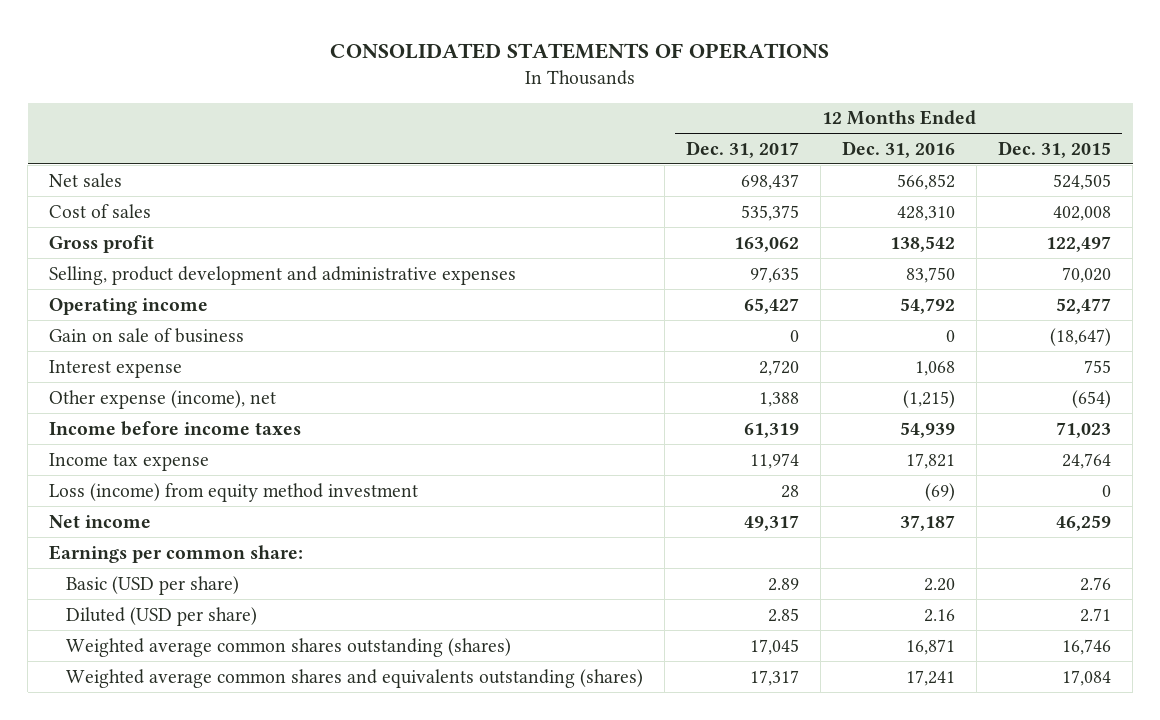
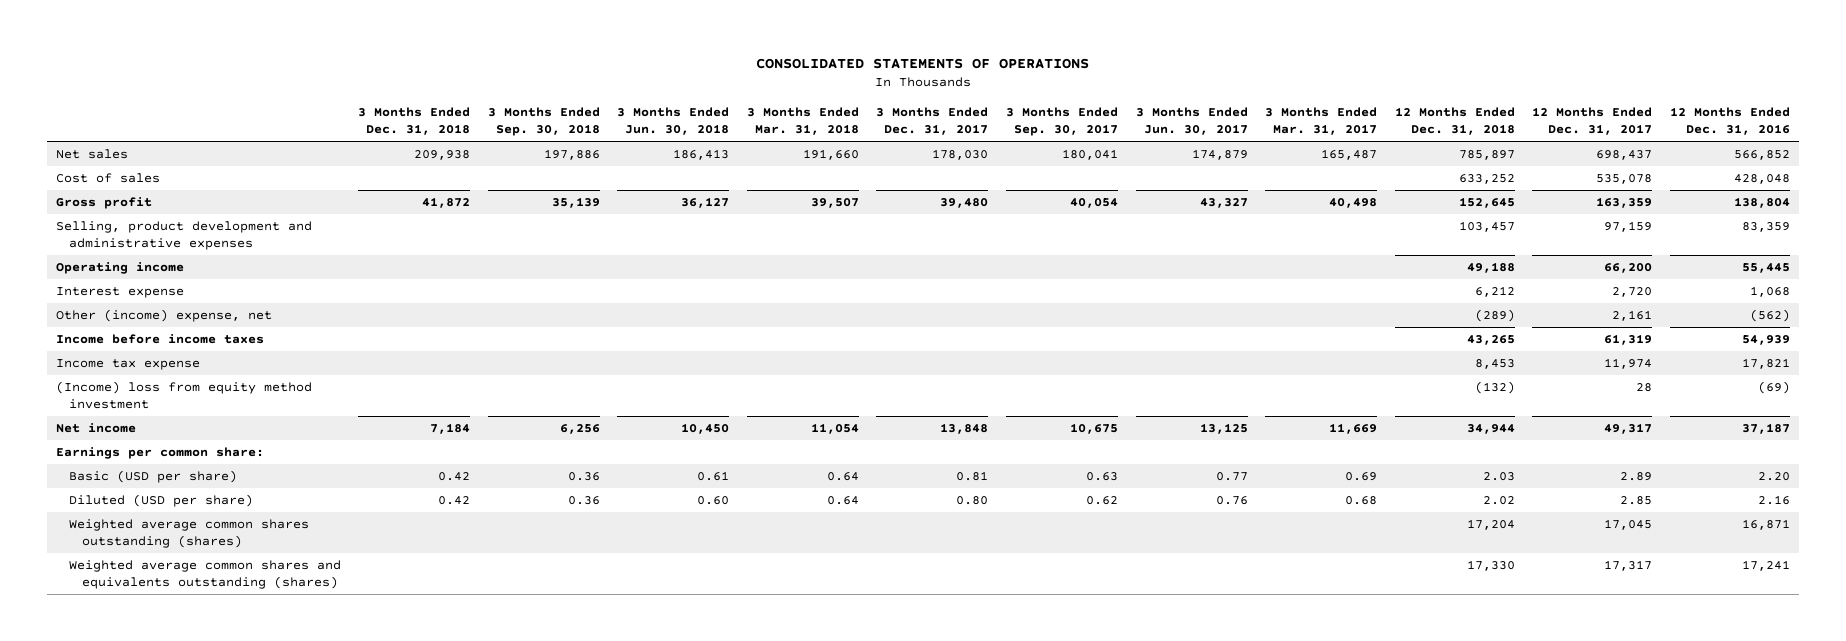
[998,140,1112,158] Dec. 31, 2015 -> none
none -> [358,107,471,136] 3 Months Ended Dec. 31, 2018
none -> [487,107,600,137] 3 Months Ended Sep. 30, 2018
none -> [617,107,730,136] 3 Months Ended Jun. 30, 2018
none -> [746,107,859,136] 3 Months Ended Mar. 31, 2018
none -> [876,107,989,136] 3 Months Ended Dec. 31, 2017
none -> [1006,107,1119,137] 3 Months Ended Sep. 30, 2017
none -> [1135,107,1248,136] 3 Months Ended Jun. 30, 2017
none -> [1265,107,1378,136] 3 Months Ended Mar. 31, 2017
none -> [1394,107,1515,136] 12 Months Ended Dec. 31, 2018
[49,327,245,343] Gain on sale of business -> none
[740,204,799,221] 535,375 -> [1596,173,1653,184] 535,078
[897,205,956,221] 428,310 -> [1733,173,1790,184] 428,048
[733,236,799,252] 163,062 -> [1596,196,1653,208] 163,359
[890,235,956,252] 138,542 -> [1733,196,1790,208] 138,804
[749,266,799,283] 97,635 -> [1604,220,1653,232] 97,159
[906,266,956,283] 83,750 -> [1741,221,1790,232] 83,359
[743,297,799,314] 65,427 -> [1604,262,1653,273] 66,200
[900,297,956,314] 54,792 -> [1741,262,1790,273] 55,445
[49,389,277,409] Other expense (income), net -> [55,308,272,322] Other (income) expense, net
[758,391,799,407] 1,388 -> [1612,309,1653,321] 2,161
[903,389,956,408] (1,215) -> [1749,308,1790,322] (562)
[49,482,419,502] Loss (income) from equity method investment -> [55,380,312,410] (Income) loss from equity method investment

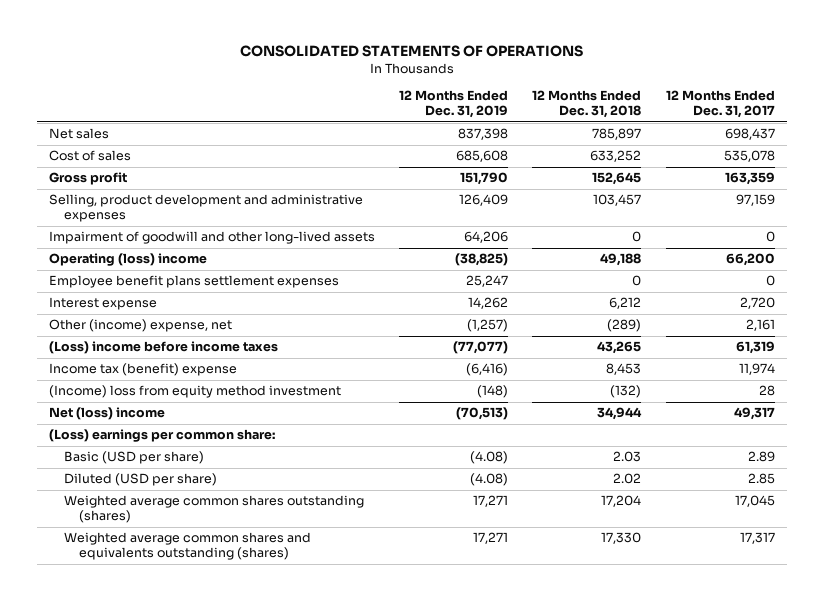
[358,107,471,136] 3 Months Ended Dec. 31, 2018 -> none
[487,107,600,137] 3 Months Ended Sep. 30, 2018 -> none
[617,107,730,136] 3 Months Ended Jun. 30, 2018 -> none
[746,107,859,136] 3 Months Ended Mar. 31, 2018 -> none
[876,107,989,136] 3 Months Ended Dec. 31, 2017 -> none
[1006,107,1119,137] 3 Months Ended Sep. 30, 2017 -> none
[1135,107,1248,136] 3 Months Ended Jun. 30, 2017 -> none
[1265,107,1378,136] 3 Months Ended Mar. 31, 2017 -> none
[1669,107,1790,136] 12 Months Ended Dec. 31, 2016 -> none
none -> [399,90,509,119] 12 Months Ended Dec. 31, 2019
none -> [49,231,376,245] Impairment of goodwill and other long-lived assets
[55,261,184,274] Operating income -> [49,253,208,267] Operating (loss) income
none -> [49,275,340,289] Employee benefit plans settlement expenses
[55,333,264,344] Income before income taxes -> [49,341,279,355] (Loss) income before income taxes
[55,358,200,370] Income tax expense -> [49,363,238,377] Income tax (benefit) expense
[55,422,136,433] Net income -> [49,407,166,421] Net (loss) income
[55,446,264,459] Earnings per common share: -> [49,429,276,443] (Loss) earnings per common share:

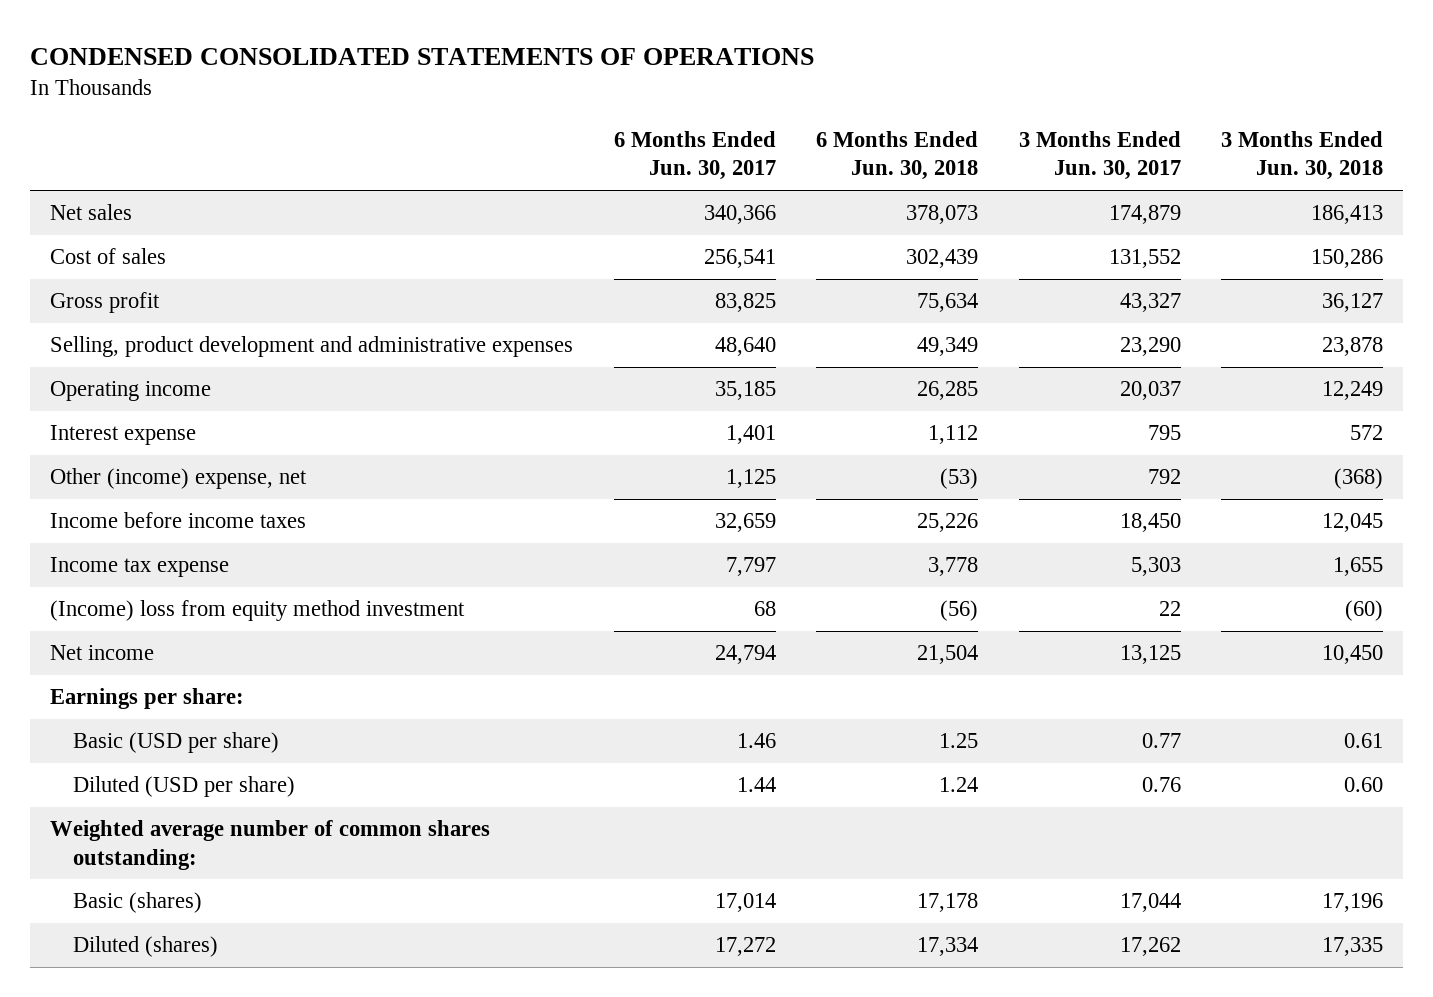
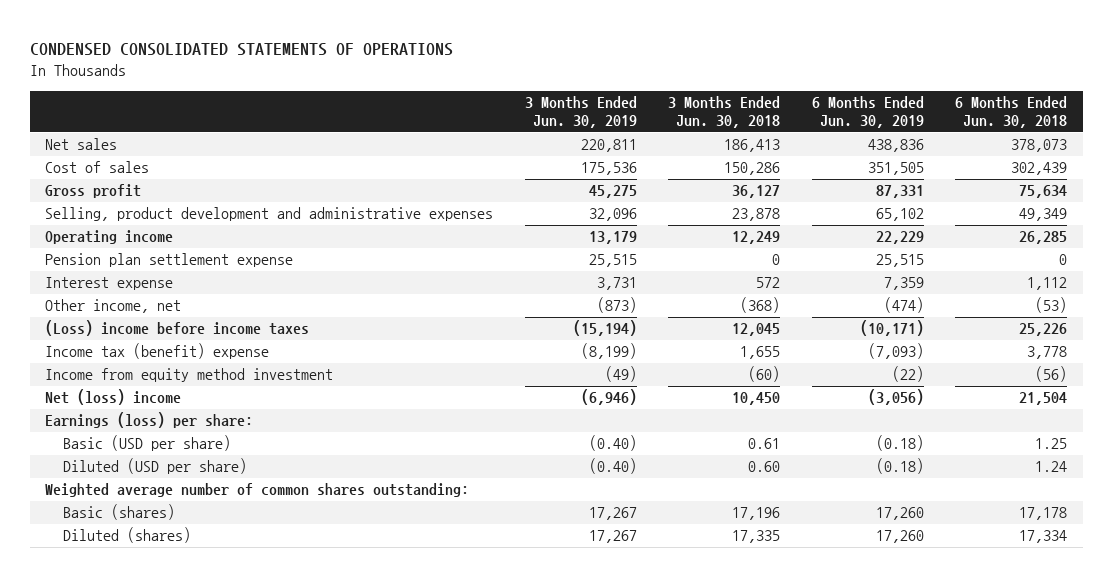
[613,131,776,181] 6 Months Ended Jun. 30, 2017 -> none
[1018,131,1181,181] 3 Months Ended Jun. 30, 2017 -> none
none -> [524,96,637,129] 3 Months Ended Jun. 30, 2019
none -> [811,96,924,129] 6 Months Ended Jun. 30, 2019
none -> [45,253,294,268] Pension plan settlement expense
[49,468,307,490] Other (income) expense, net -> [45,299,182,314] Other income, net
[49,512,306,529] Income before income taxes -> [45,320,310,337] (Loss) income before income taxes
[49,557,229,578] Income tax expense -> [45,343,270,360] Income tax (benefit) expense
[49,600,465,622] (Income) loss from equity method investment -> [45,368,334,383] Income from equity method investment
[49,645,154,661] Net income -> [45,389,182,406] Net (loss) income
[49,688,244,710] Earnings per share: -> [45,412,254,429] Earnings (loss) per share:

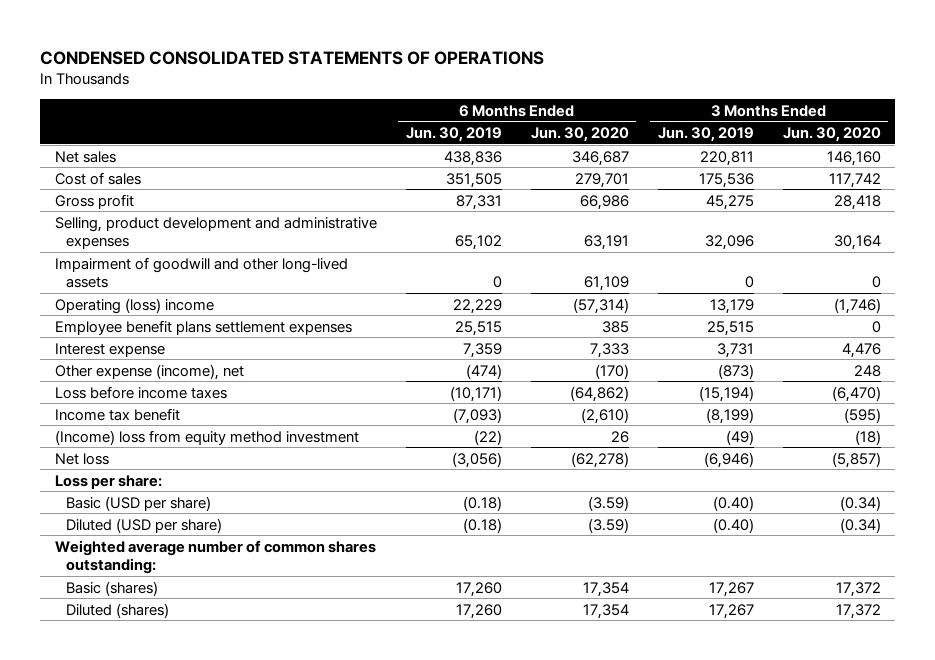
[668,96,781,129] 3 Months Ended Jun. 30, 2018 -> none
[955,96,1068,129] 6 Months Ended Jun. 30, 2018 -> none
none -> [530,126,629,142] Jun. 30, 2020
none -> [782,126,881,142] Jun. 30, 2020
none -> [54,256,348,288] Impairment of goodwill and other long-lived assets
[45,230,174,245] Operating income -> [54,297,214,314] Operating (loss) income
[45,253,294,268] Pension plan settlement expense -> [54,319,352,335] Employee benefit plans settlement expenses
[45,299,182,314] Other income, net -> [54,363,244,380] Other expense (income), net
[45,320,310,337] (Loss) income before income taxes -> [54,385,227,399] Loss before income taxes
[45,343,270,360] Income tax (benefit) expense -> [54,407,180,421] Income tax benefit
[45,368,334,383] Income from equity method investment -> [54,429,359,445] (Income) loss from equity method investment
[45,389,182,406] Net (loss) income -> [54,452,109,465] Net loss
[45,412,254,429] Earnings (loss) per share: -> [54,474,162,489] Loss per share:

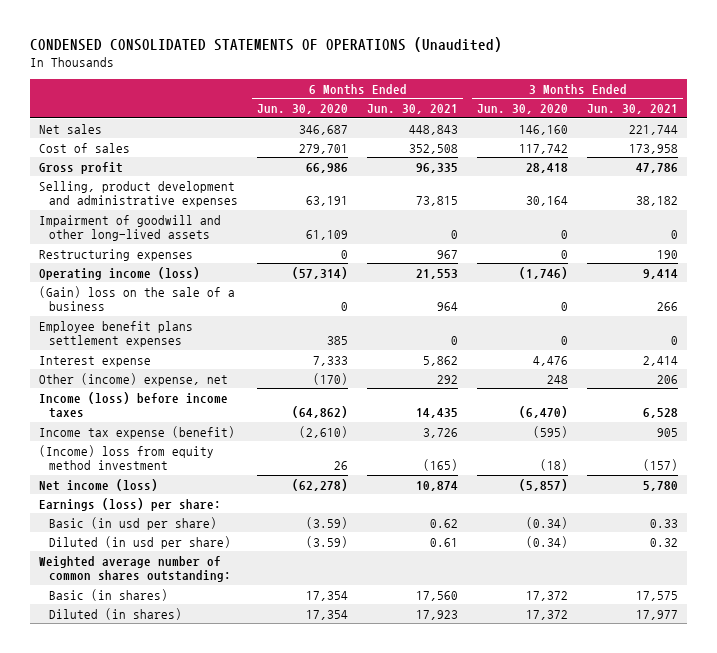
[40,50,545,65] CONDENSED CONSOLIDATED STATEMENTS OF OPERATIONS -> [29,37,502,53] CONDENSED CONSOLIDATED STATEMENTS OF OPERATIONS (Unaudited)
[405,126,502,142] Jun. 30, 2019 -> none
[657,126,754,142] Jun. 30, 2019 -> none
none -> [367,104,459,115] Jun. 30, 2021
none -> [586,104,678,115] Jun. 30, 2021
none -> [39,248,194,261] Restructuring expenses
[54,297,214,314] Operating (loss) income -> [39,266,201,280] Operating income (loss)
none -> [39,285,236,312] (Gain) loss on the sale of a business
[54,363,244,380] Other expense (income), net -> [39,372,229,386] Other (income) expense, net
[54,385,227,399] Loss before income taxes -> [39,391,229,419] Income (loss) before income taxes
[54,407,180,421] Income tax benefit -> [39,425,236,439] Income tax expense (benefit)
[54,452,109,465] Net loss -> [39,478,159,491] Net income (loss)
[54,474,162,489] Loss per share: -> [39,497,222,511] Earnings (loss) per share:
[66,495,212,511] Basic (USD per share) -> [49,516,218,530] Basic (in usd per share)
[66,517,223,533] Diluted (USD per share) -> [49,535,232,549] Diluted (in usd per share)
[66,580,159,596] Basic (shares) -> [49,588,169,601] Basic (in shares)
[66,602,170,618] Diluted (shares) -> [49,607,183,620] Diluted (in shares)

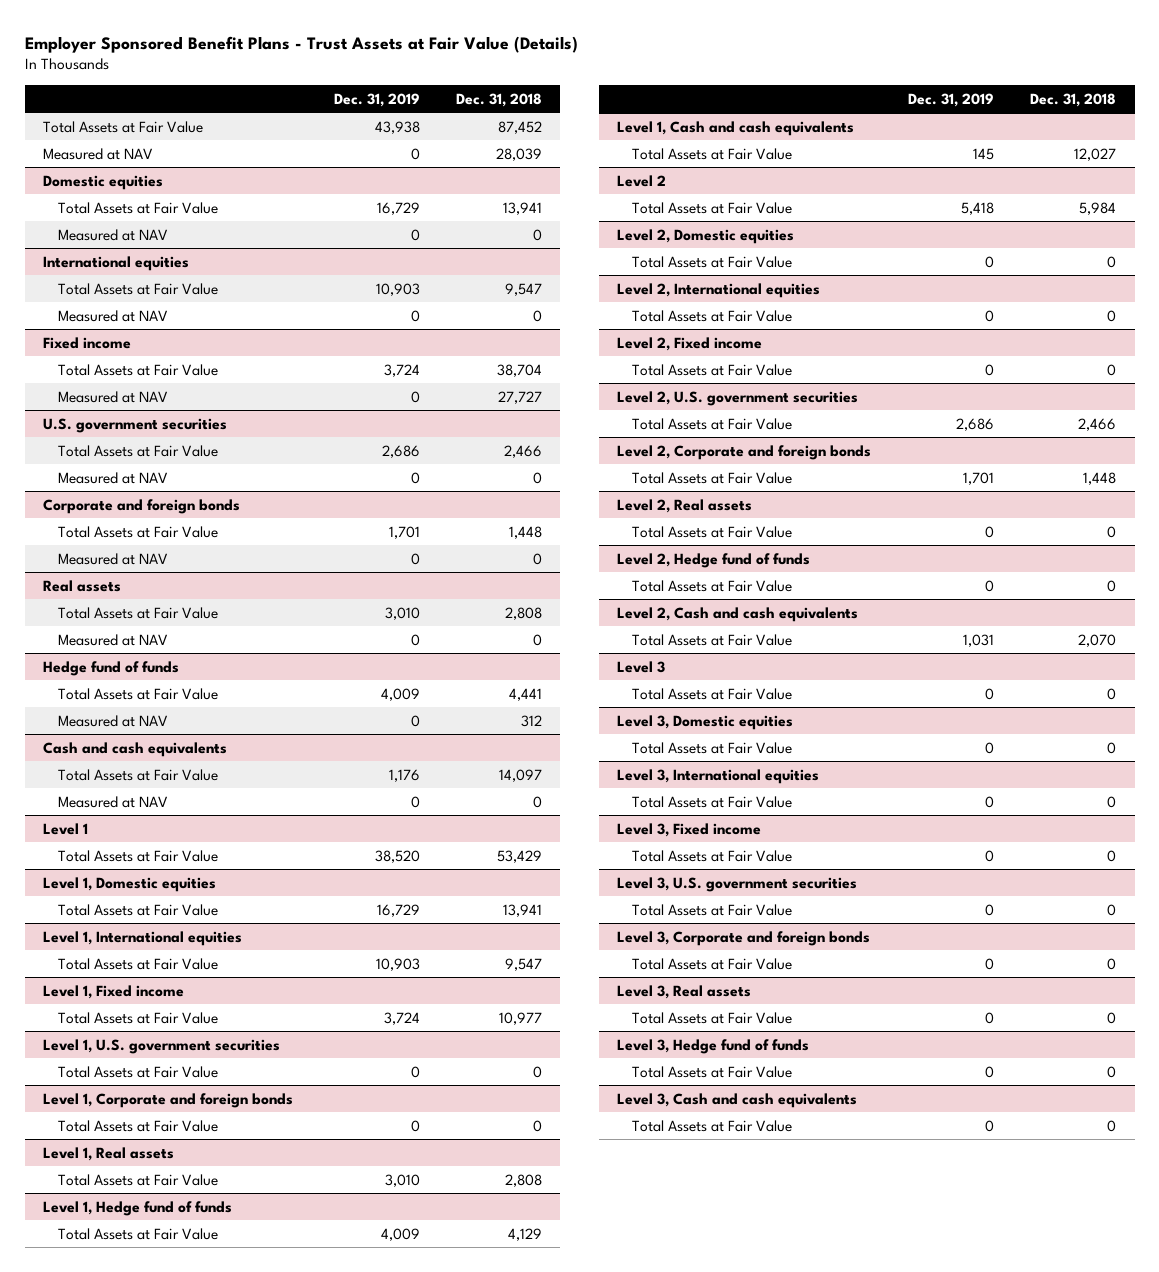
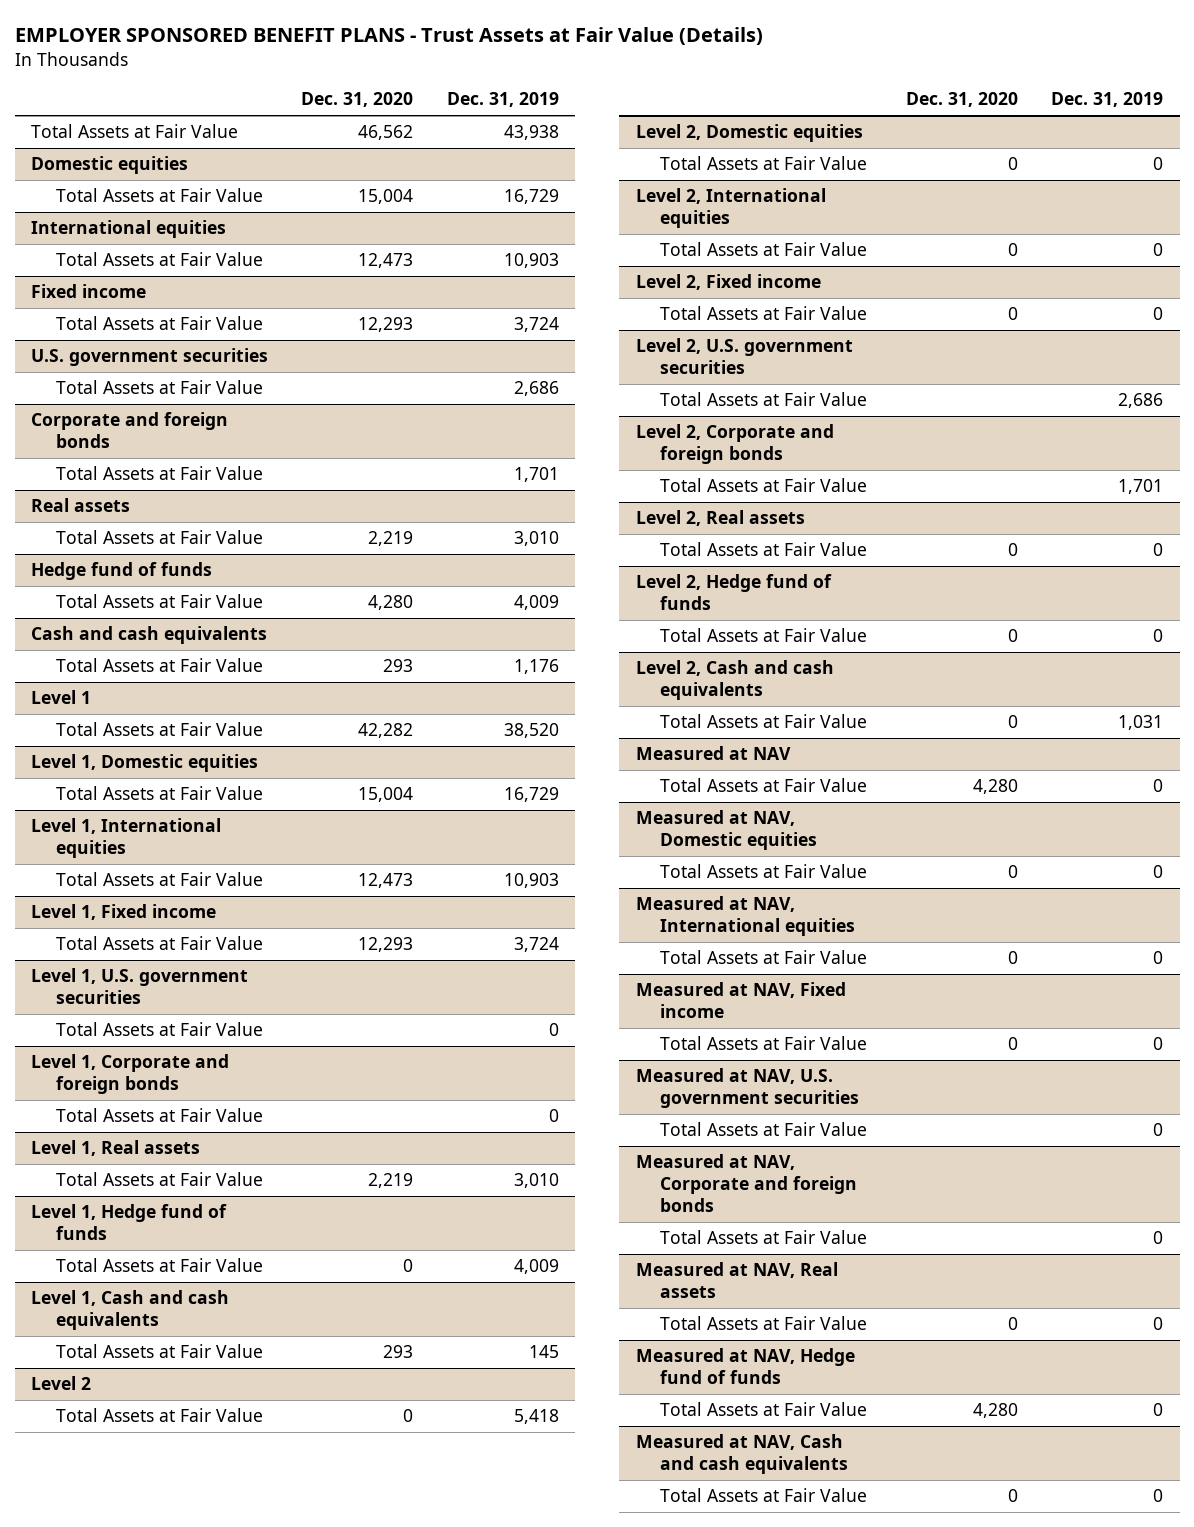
[24,35,578,53] Employer Sponsored Benefit Plans - Trust Assets at Fair Value (Details) -> [14,26,763,45] EMPLOYER SPONSORED BENEFIT PLANS - Trust Assets at Fair Value (Details)
[456,92,543,107] Dec. 31, 2018 -> none
none -> [301,92,414,108] Dec. 31, 2020
[43,147,154,160] Measured at NAV -> none
[58,228,169,241] Measured at NAV -> none
[58,309,169,322] Measured at NAV -> none
[58,390,169,403] Measured at NAV -> none
[58,471,169,484] Measured at NAV -> none
[58,552,169,565] Measured at NAV -> none
[58,633,169,646] Measured at NAV -> none
[58,714,169,727] Measured at NAV -> none
[58,795,169,808] Measured at NAV -> none
[617,660,666,673] Level 3 -> none
none -> [635,746,791,761] Measured at NAV
[617,714,794,730] Level 3, Domestic equities -> none
none -> [635,810,818,851] Measured at NAV, Domestic equities
[617,768,820,784] Level 3, International equities -> none
none -> [635,896,856,937] Measured at NAV, International equities
[617,822,762,837] Level 3, Fixed income -> none
none -> [635,982,846,1019] Measured at NAV, Fixed income
[617,876,858,892] Level 3, U.S. government securities -> none
none -> [635,1068,860,1109] Measured at NAV, U.S. government securities
[617,930,871,946] Level 3, Corporate and foreign bonds -> none
none -> [635,1154,858,1212] Measured at NAV, Corporate and foreign bonds
[617,984,752,999] Level 3, Real assets -> none
none -> [635,1262,838,1299] Measured at NAV, Real assets
[617,1038,810,1054] Level 3, Hedge fund of funds -> none
none -> [635,1348,855,1385] Measured at NAV, Hedge fund of funds
[617,1092,858,1108] Level 3, Cash and cash equivalents -> none
none -> [635,1434,849,1475] Measured at NAV, Cash and cash equivalents

